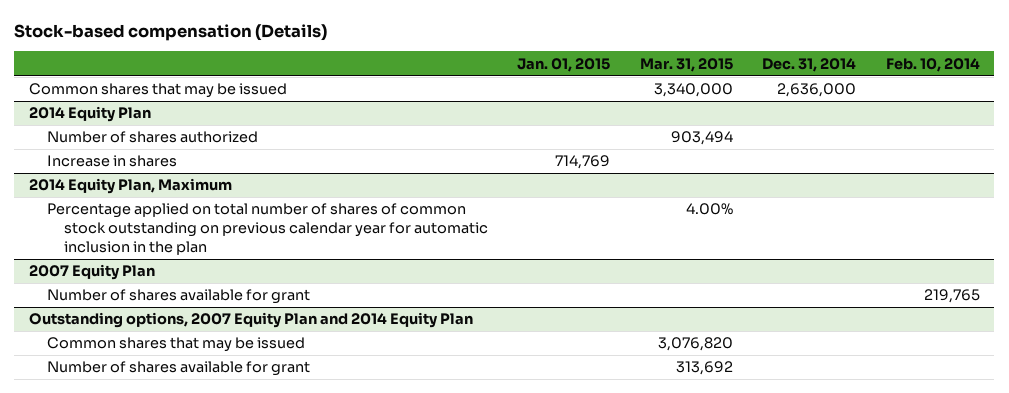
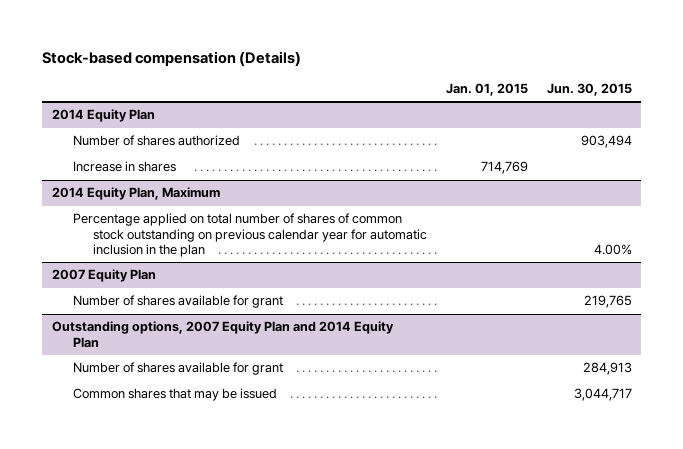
[639,57,733,72] Mar. 31, 2015 -> none
[762,57,857,72] Dec. 31, 2014 -> none
[885,57,980,72] Feb. 10, 2014 -> none
none -> [546,83,632,97] Jun. 30, 2015
[29,83,288,99] Common shares that may be issued -> none
[46,337,305,353] Common shares that may be issued -> [72,388,277,402] Common shares that may be issued

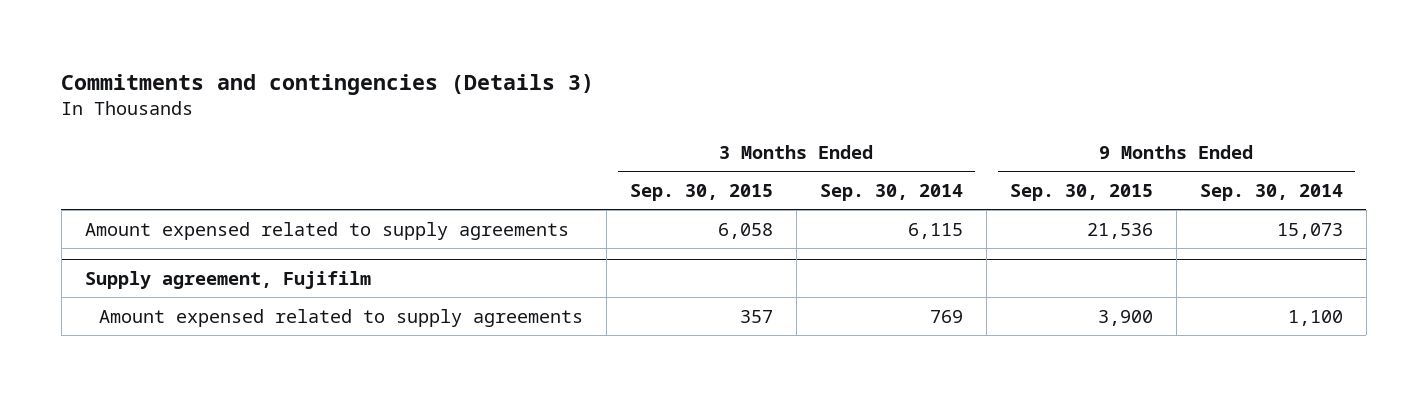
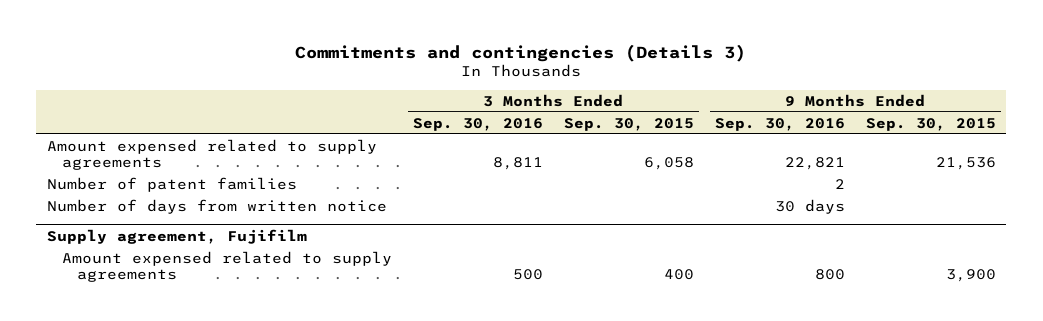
[819,184,963,202] Sep. 30, 2014 -> none
[1199,184,1343,202] Sep. 30, 2014 -> none
none -> [413,117,544,131] Sep. 30, 2016
none -> [714,117,845,131] Sep. 30, 2016
none -> [46,176,297,192] Number of patent families
none -> [46,198,387,214] Number of days from written notice
[739,309,773,323] 357 -> [663,268,694,280] 400

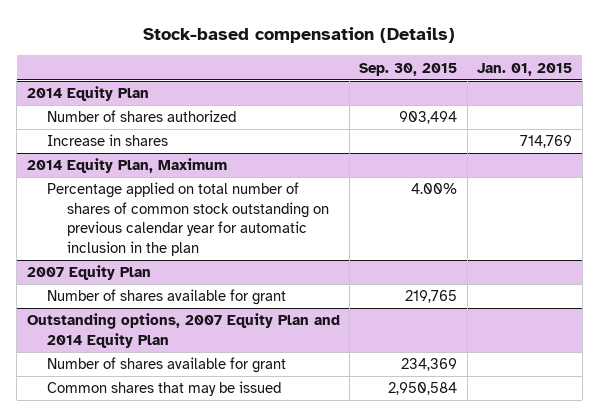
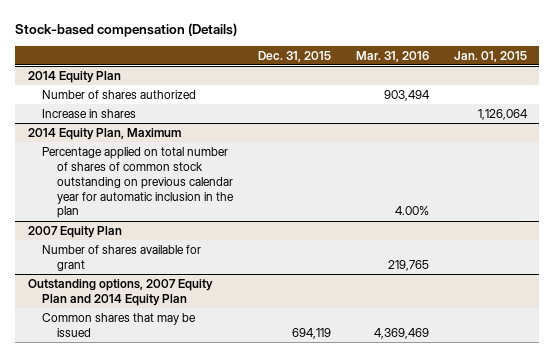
[359,62,458,76] Sep. 30, 2015 -> none
none -> [258,50,332,62] Dec. 31, 2015
none -> [355,50,429,62] Mar. 31, 2016
[520,135,573,149] 714,769 -> [477,109,528,121] 1,126,064
[46,357,286,374] Number of shares available for grant -> none

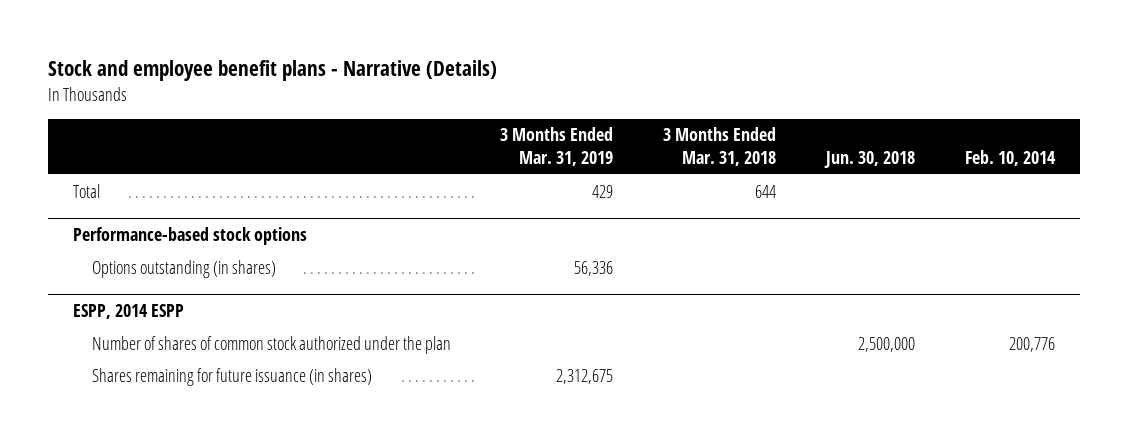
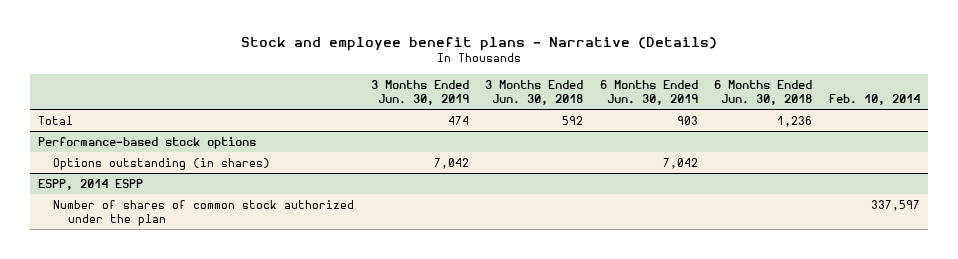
[500,127,614,166] 3 Months Ended Mar. 31, 2019 -> none
[663,127,777,166] 3 Months Ended Mar. 31, 2018 -> none
[823,150,915,168] Jun. 30, 2018 -> none
none -> [370,79,469,105] 3 Months Ended Jun. 30, 2019
none -> [485,79,584,105] 3 Months Ended Jun. 30, 2018
none -> [599,79,698,105] 6 Months Ended Jun. 30, 2019
none -> [714,79,813,105] 6 Months Ended Jun. 30, 2018
[91,367,372,386] Shares remaining for future issuance (in shares) -> none
[1008,336,1055,352] 200,776 -> [870,199,920,211] 337,597

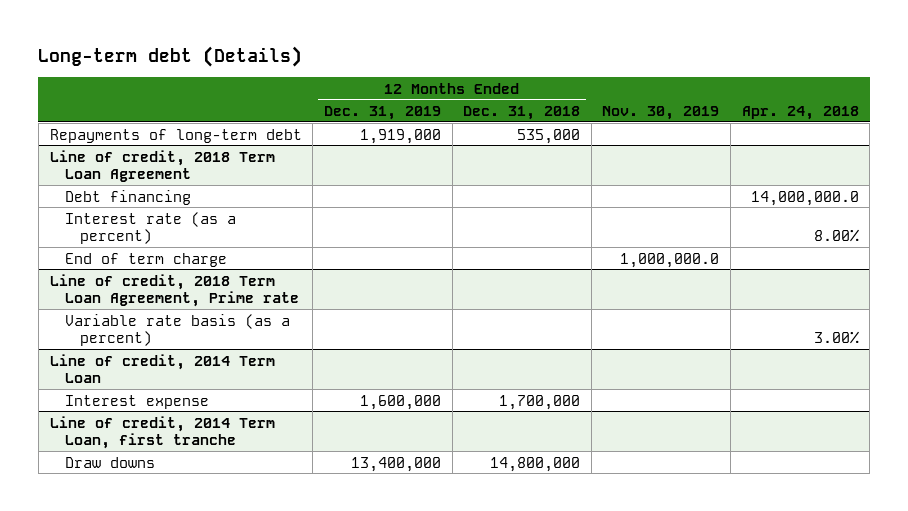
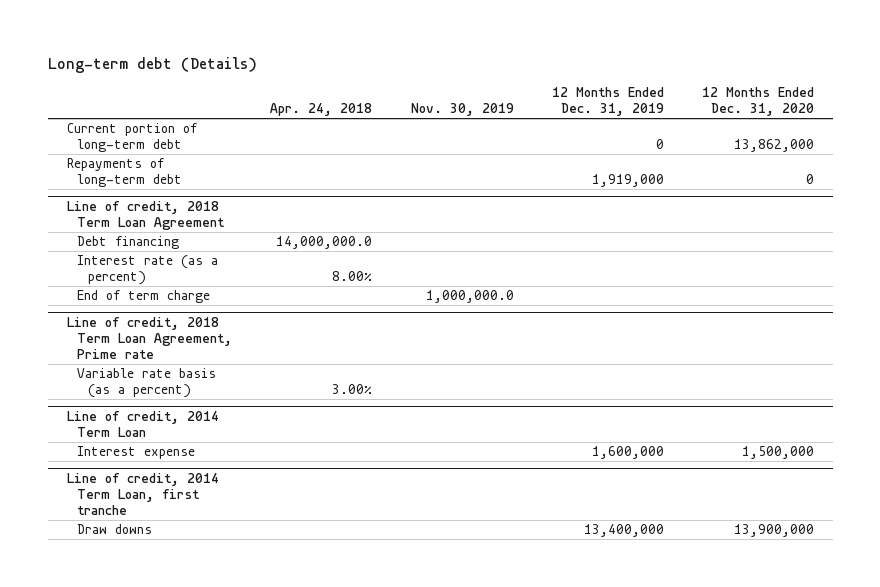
[463,106,581,121] Dec. 31, 2018 -> none
none -> [701,87,814,117] 12 Months Ended Dec. 31, 2020
none -> [66,123,197,153] Current portion of long-term debt

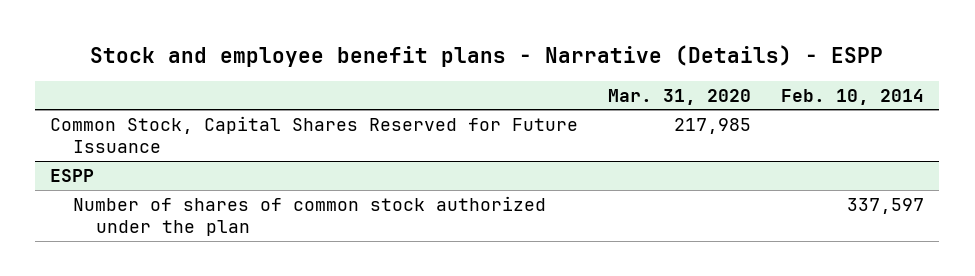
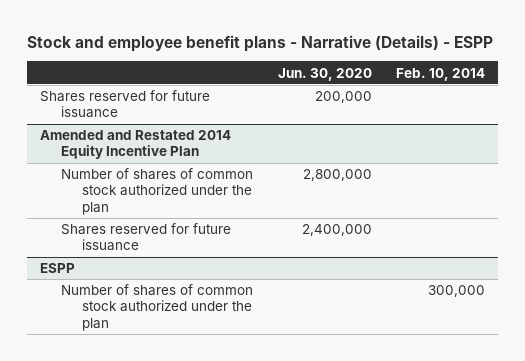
[608,88,752,105] Mar. 31, 2020 -> none
none -> [277,67,372,81] Jun. 30, 2020
[50,115,579,153] Common Stock, Capital Shares Reserved for Future Issuance -> [39,90,210,119] Shares reserved for future issuance
none -> [39,130,231,160] Amended and Restated 2014 Equity Incentive Plan
none -> [60,168,253,215] Number of shares of common stock authorized under the plan
none -> [60,223,231,252] Shares reserved for future issuance
[847,197,925,214] 337,597 -> [428,285,486,298] 300,000

